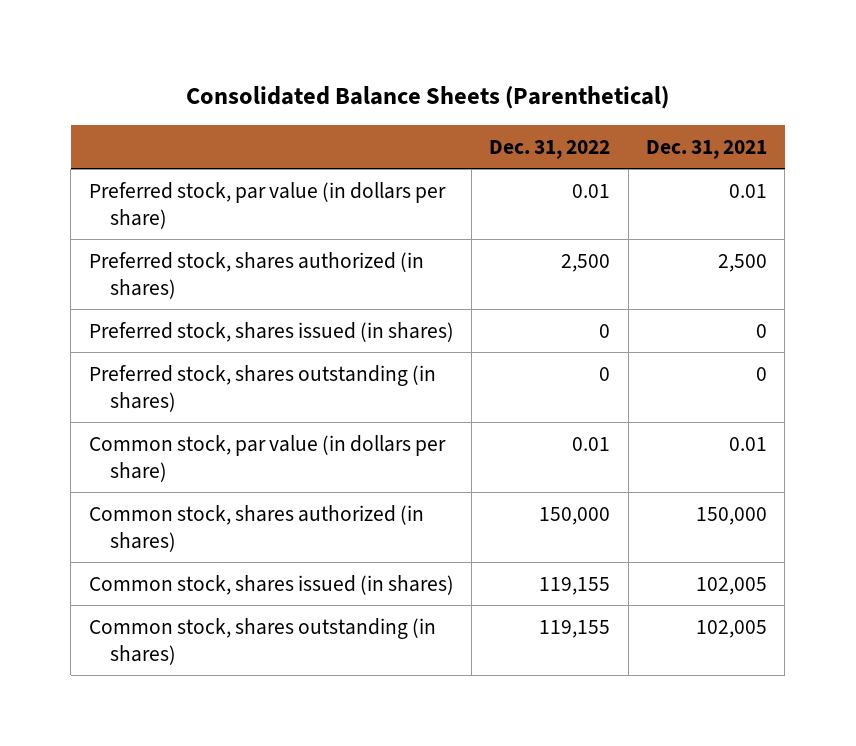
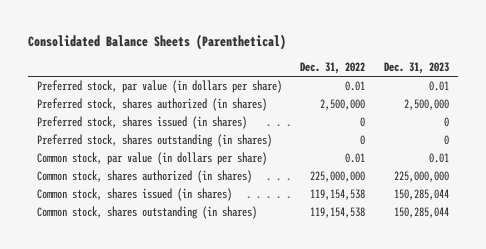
[645,139,767,159] Dec. 31, 2021 -> none
none -> [383,62,449,75] Dec. 31, 2023
[561,253,611,272] 2,500 -> [320,99,366,111] 2,500,000
[539,506,611,525] 150,000 -> [310,171,366,183] 225,000,000
[539,576,611,595] 119,155 -> [310,189,366,201] 119,154,538
[539,619,611,638] 119,155 -> [310,207,366,219] 119,154,538

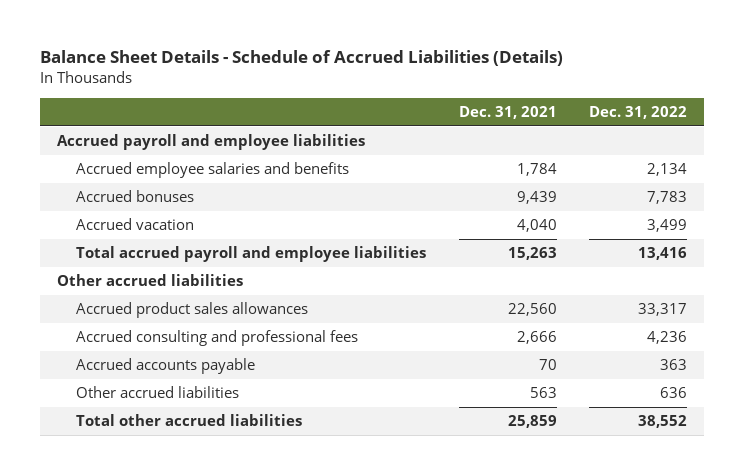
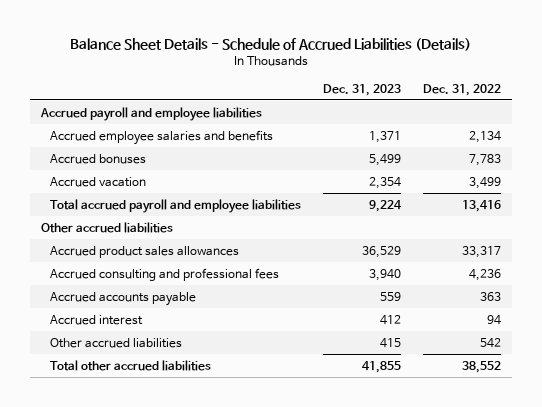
[458,106,557,120] Dec. 31, 2021 -> none
none -> [322,83,401,96] Dec. 31, 2023
none -> [49,314,143,325] Accrued interest
[660,387,688,399] 636 -> [480,337,502,348] 542

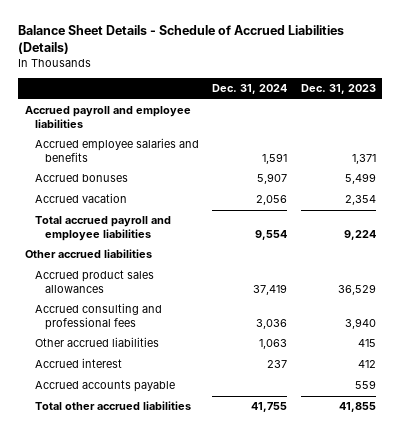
[423,83,502,96] Dec. 31, 2022 -> none
none -> [212,84,288,95] Dec. 31, 2024
[49,314,143,325] Accrued interest -> [34,358,122,369] Accrued interest
[49,291,196,306] Accrued accounts payable -> [34,380,175,393] Accrued accounts payable

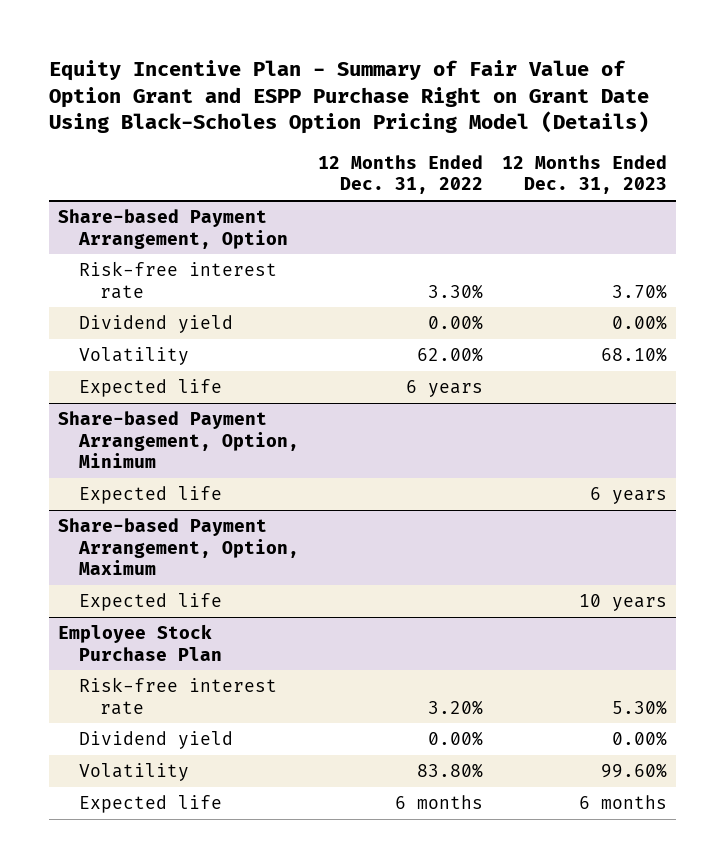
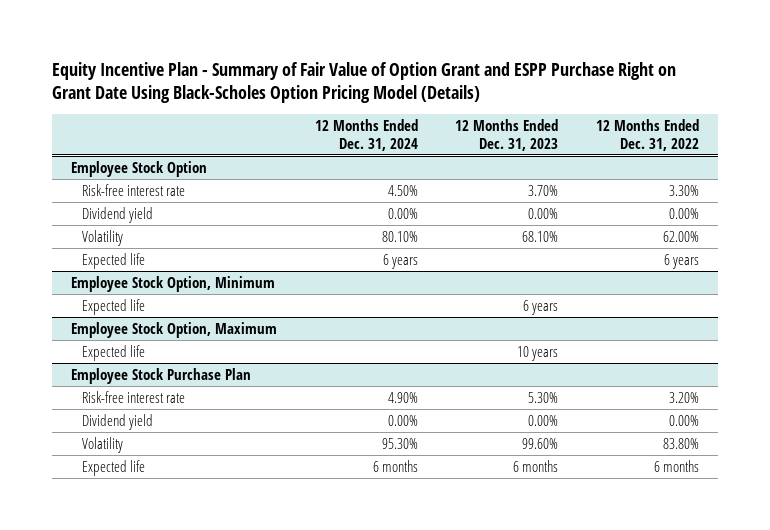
none -> [314,118,418,151] 12 Months Ended Dec. 31, 2024
[58,208,289,249] Share-based Payment Arrangement, Option -> [71,160,208,177] Employee Stock Option
[58,410,300,469] Share-based Payment Arrangement, Option, Minimum -> none
none -> [71,275,276,292] Employee Stock Option, Minimum
[58,517,300,576] Share-based Payment Arrangement, Option, Maximum -> none
none -> [71,321,278,338] Employee Stock Option, Maximum

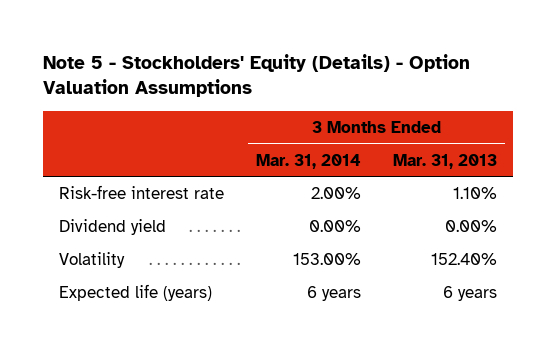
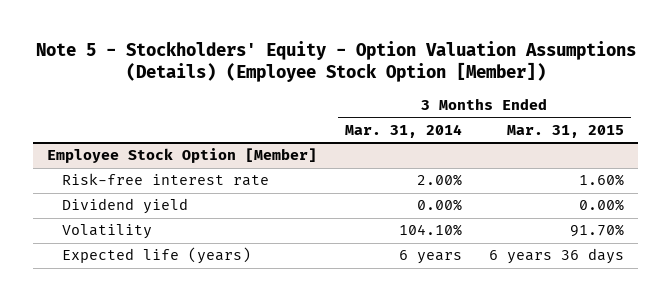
[43,53,471,98] Note 5 - Stockholders' Equity (Details) - Option Valuation Assumptions -> [35,40,636,83] Note 5 - Stockholders' Equity - Option Valuation Assumptions (Details) (Employee Stock Option [Member])
[393,153,498,169] Mar. 31, 2013 -> none
none -> [507,125,625,139] Mar. 31, 2015
none -> [46,148,317,164] Employee Stock Option [Member]
[293,253,362,266] 153.00% -> [398,224,462,237] 104.10%

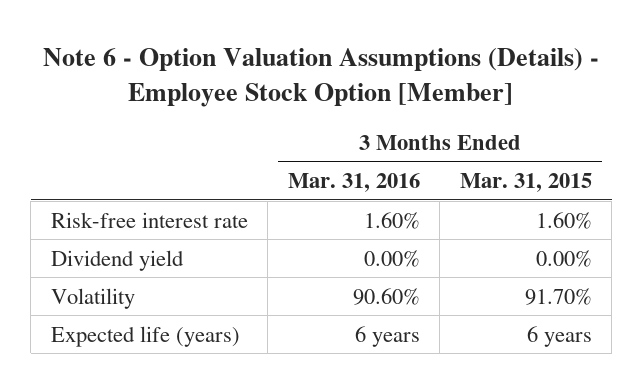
[35,40,636,83] Note 5 - Stockholders' Equity - Option Valuation Assumptions (Details) (Employee Stock Option [Member]) -> [43,47,600,107] Note 6 - Option Valuation Assumptions (Details) - Employee Stock Option [Member]
[344,124,462,139] Mar. 31, 2014 -> none
none -> [287,172,420,192] Mar. 31, 2016
[46,148,317,164] Employee Stock Option [Member] -> none
[489,248,625,265] 6 years 36 days -> [526,325,592,347] 6 years

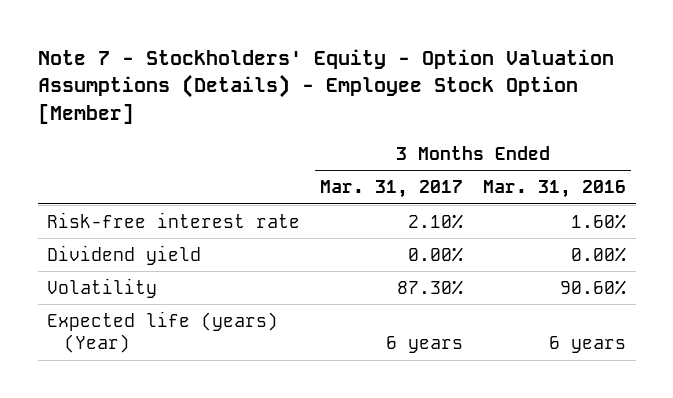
[43,47,600,107] Note 6 - Option Valuation Assumptions (Details) - Employee Stock Option [Member] -> [37,48,614,124] Note 7 - Stockholders' Equity - Option Valuation Assumptions (Details) - Employee Stock Option [Member]
[459,172,592,192] Mar. 31, 2015 -> none
none -> [320,180,464,199] Mar. 31, 2017
[50,325,240,347] Expected life (years) -> [47,310,279,354] Expected life (years) (Year)

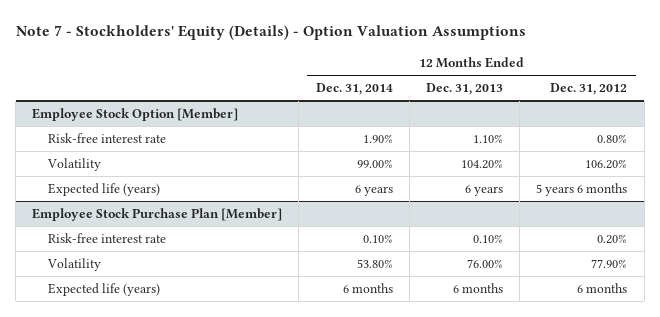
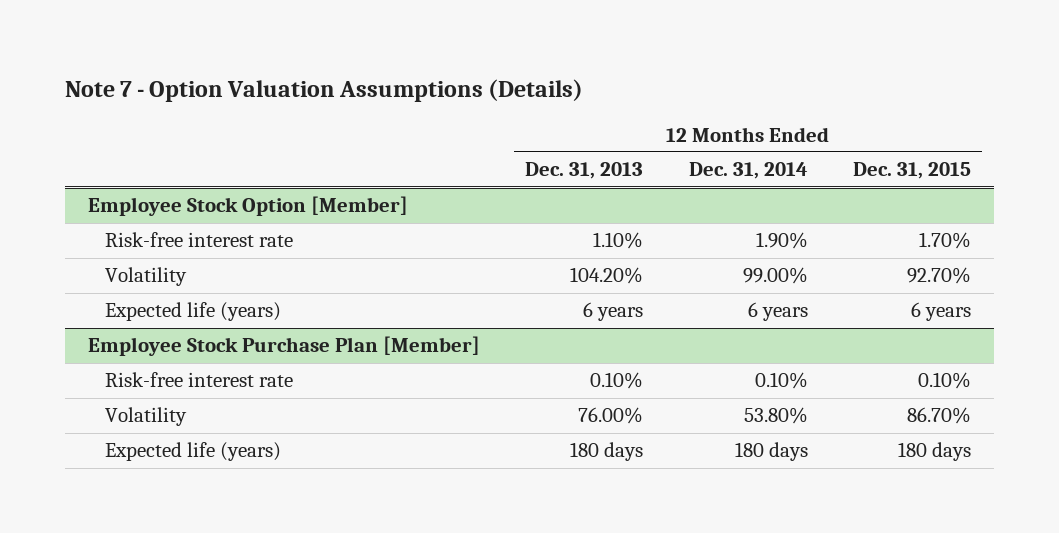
[15,25,526,41] Note 7 - Stockholders' Equity (Details) - Option Valuation Assumptions -> [65,78,584,102] Note 7 - Option Valuation Assumptions (Details)
[550,83,628,96] Dec. 31, 2012 -> none
none -> [853,162,972,180] Dec. 31, 2015
[342,282,393,293] 6 months -> [734,442,808,462] 180 days
[453,282,504,293] 6 months -> [570,442,644,462] 180 days

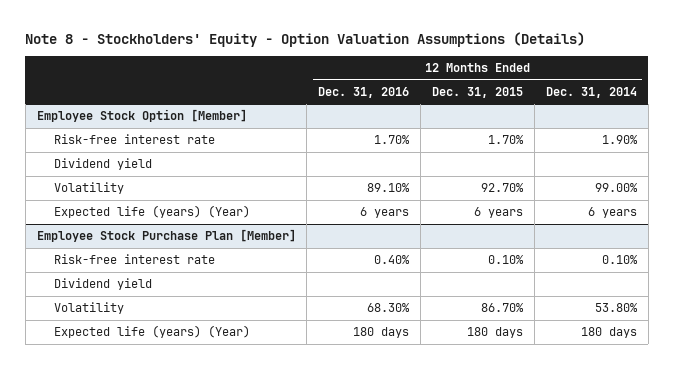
[65,78,584,102] Note 7 - Option Valuation Assumptions (Details) -> [25,32,586,48] Note 8 - Stockholders' Equity - Option Valuation Assumptions (Details)
[525,162,644,180] Dec. 31, 2013 -> none
none -> [318,86,410,98] Dec. 31, 2016
none -> [53,158,152,171] Dividend yield
[104,302,281,322] Expected life (years) -> [53,205,250,219] Expected life (years) (Year)
none -> [53,278,152,291] Dividend yield
[104,442,281,462] Expected life (years) -> [53,325,250,339] Expected life (years) (Year)

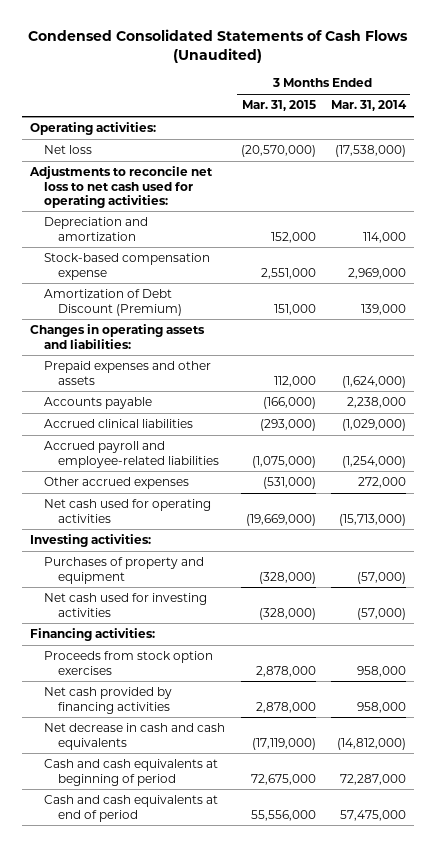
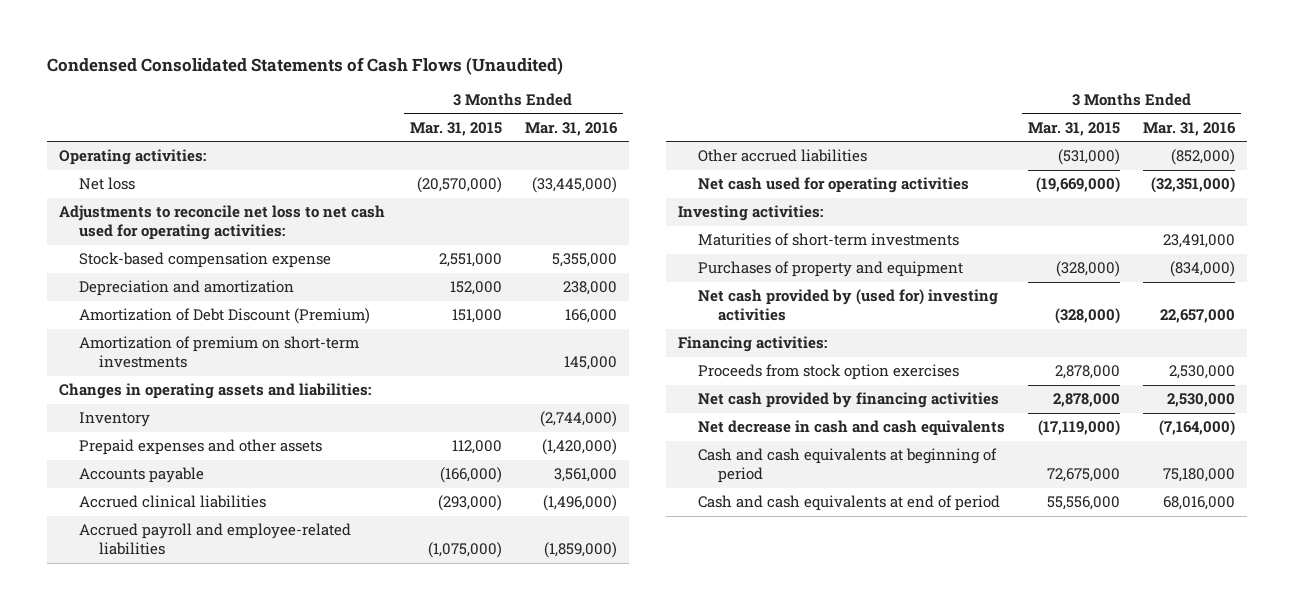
[331,100,408,112] Mar. 31, 2014 -> none
none -> [524,121,618,136] Mar. 31, 2016
[43,217,148,241] Depreciation and amortization -> [79,280,295,297] Depreciation and amortization
none -> [79,336,360,369] Amortization of premium on short-term investments
none -> [79,412,151,428] Inventory
[43,477,189,490] Other accrued expenses -> [697,149,867,163] Other accrued liabilities
none -> [697,233,959,247] Maturities of short-term investments
[43,593,207,617] Net cash used for investing activities -> [697,289,998,322] Net cash provided by (used for) investing activities

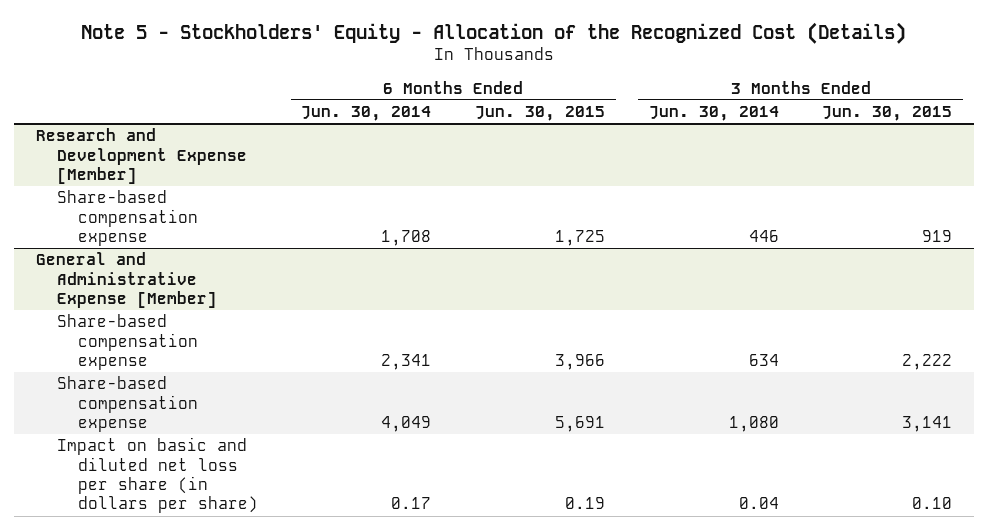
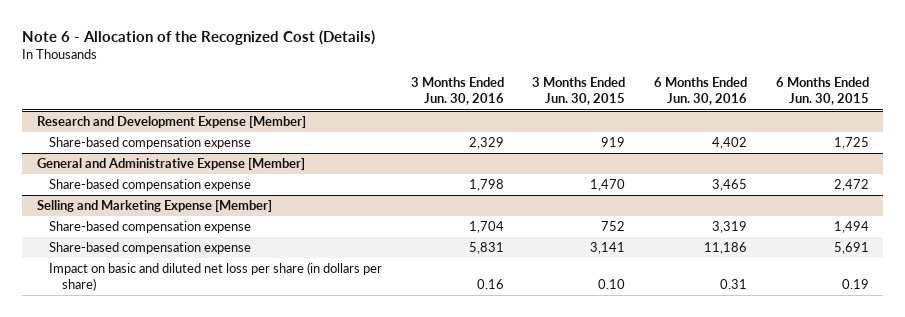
[81,21,907,44] Note 5 - Stockholders' Equity - Allocation of the Recognized Cost (Details) -> [22,30,376,46] Note 6 - Allocation of the Recognized Cost (Details)
[301,106,432,122] Jun. 30, 2014 -> none
[648,106,779,122] Jun. 30, 2014 -> none
none -> [410,77,504,106] 3 Months Ended Jun. 30, 2016
none -> [653,77,747,106] 6 Months Ended Jun. 30, 2016
[555,354,606,371] 3,966 -> [833,179,869,192] 2,472
[902,354,953,371] 2,222 -> [590,179,626,192] 1,470
none -> [36,200,272,213] Selling and Marketing Expense [Member]
none -> [49,221,252,234] Share-based compensation expense

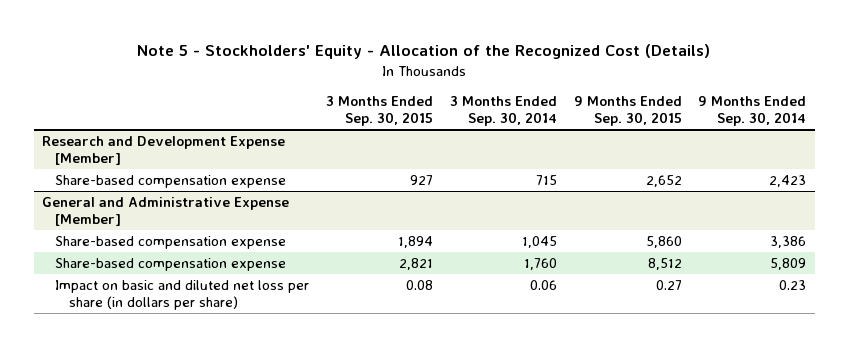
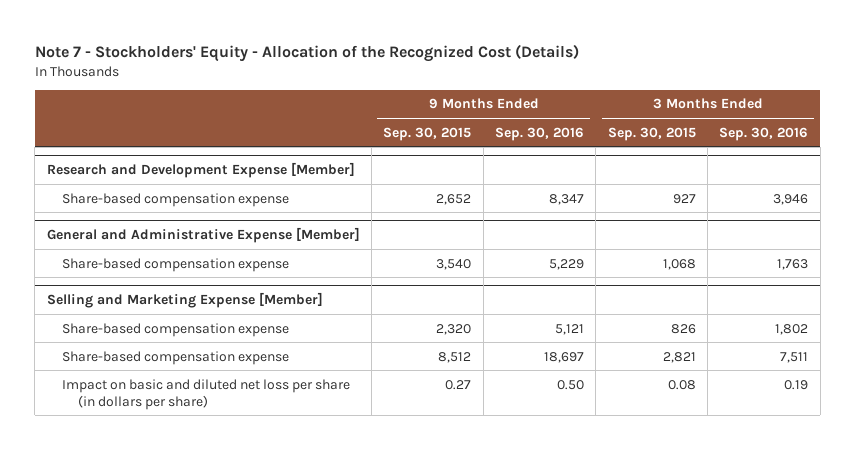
[137,44,711,60] Note 5 - Stockholders' Equity - Allocation of the Recognized Cost (Details) -> [34,43,579,62] Note 7 - Stockholders' Equity - Allocation of the Recognized Cost (Details)
[449,95,557,127] 3 Months Ended Sep. 30, 2014 -> none
[698,95,807,127] 9 Months Ended Sep. 30, 2014 -> none
none -> [494,126,584,141] Sep. 30, 2016
none -> [719,126,809,141] Sep. 30, 2016
[398,235,434,248] 1,894 -> [662,258,696,270] 1,068
[645,235,682,248] 5,860 -> [436,258,472,270] 3,540
none -> [46,292,323,309] Selling and Marketing Expense [Member]
none -> [62,322,290,337] Share-based compensation expense

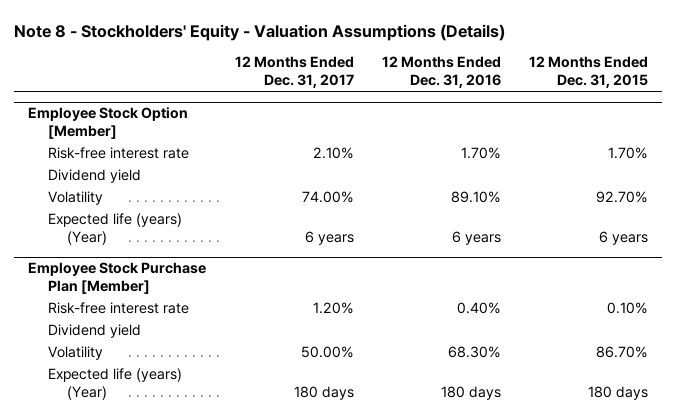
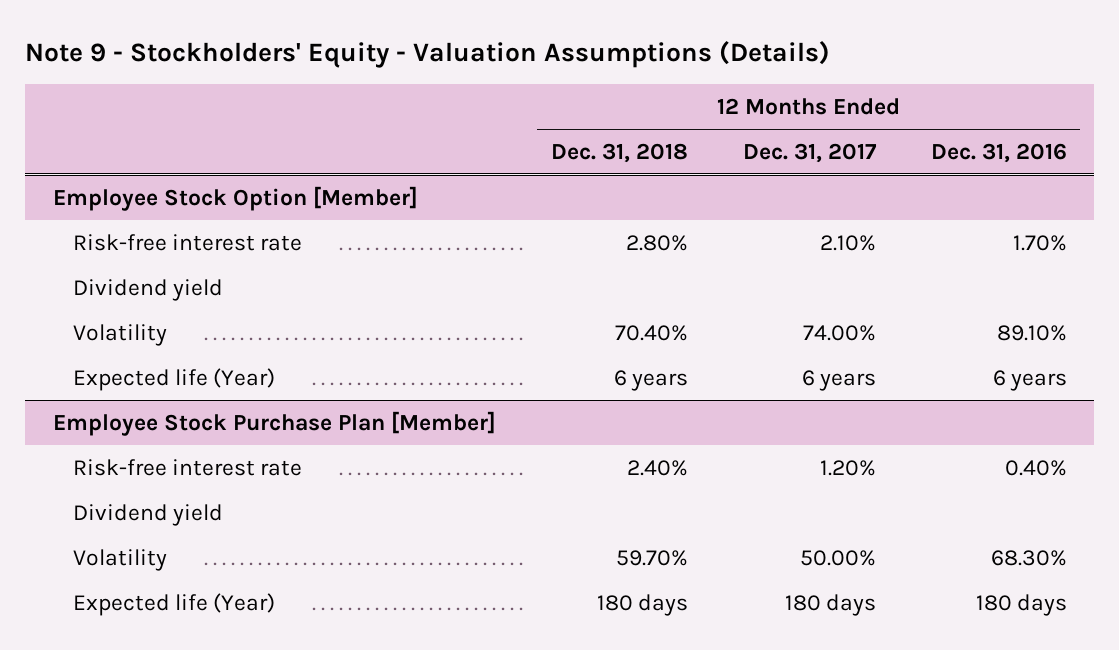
[14,23,506,41] Note 8 - Stockholders' Equity - Valuation Assumptions (Details) -> [25,41,831,69] Note 9 - Stockholders' Equity - Valuation Assumptions (Details)
[529,56,649,89] 12 Months Ended Dec. 31, 2015 -> none
none -> [550,142,688,163] Dec. 31, 2018
[47,213,182,246] Expected life (years) (Year) -> [73,367,276,391] Expected life (Year)
[47,368,182,401] Expected life (years) (Year) -> [73,592,276,616] Expected life (Year)

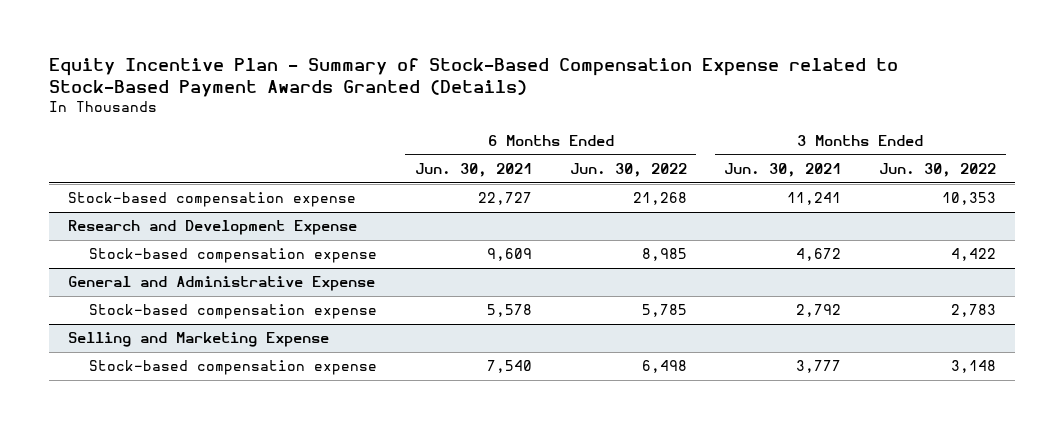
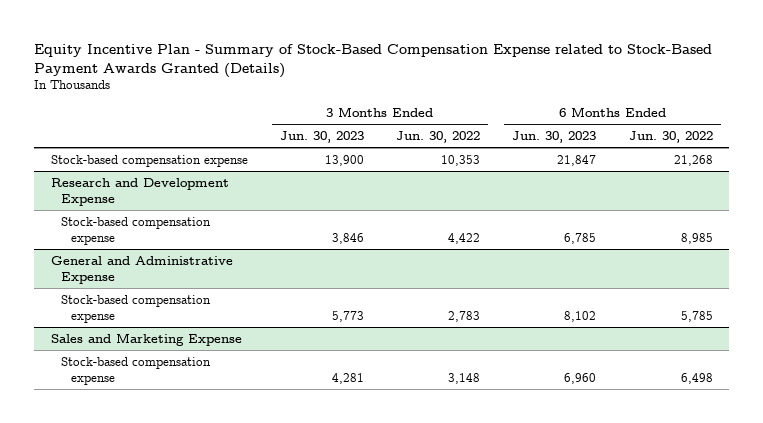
[414,162,532,177] Jun. 30, 2021 -> none
[724,162,842,177] Jun. 30, 2021 -> none
none -> [279,131,364,144] Jun. 30, 2023
none -> [512,131,597,144] Jun. 30, 2023
[68,332,330,348] Selling and Marketing Expense -> [50,332,242,346] Sales and Marketing Expense

